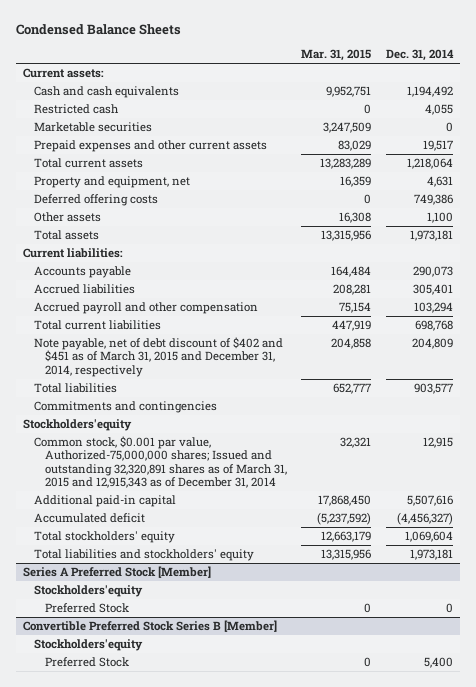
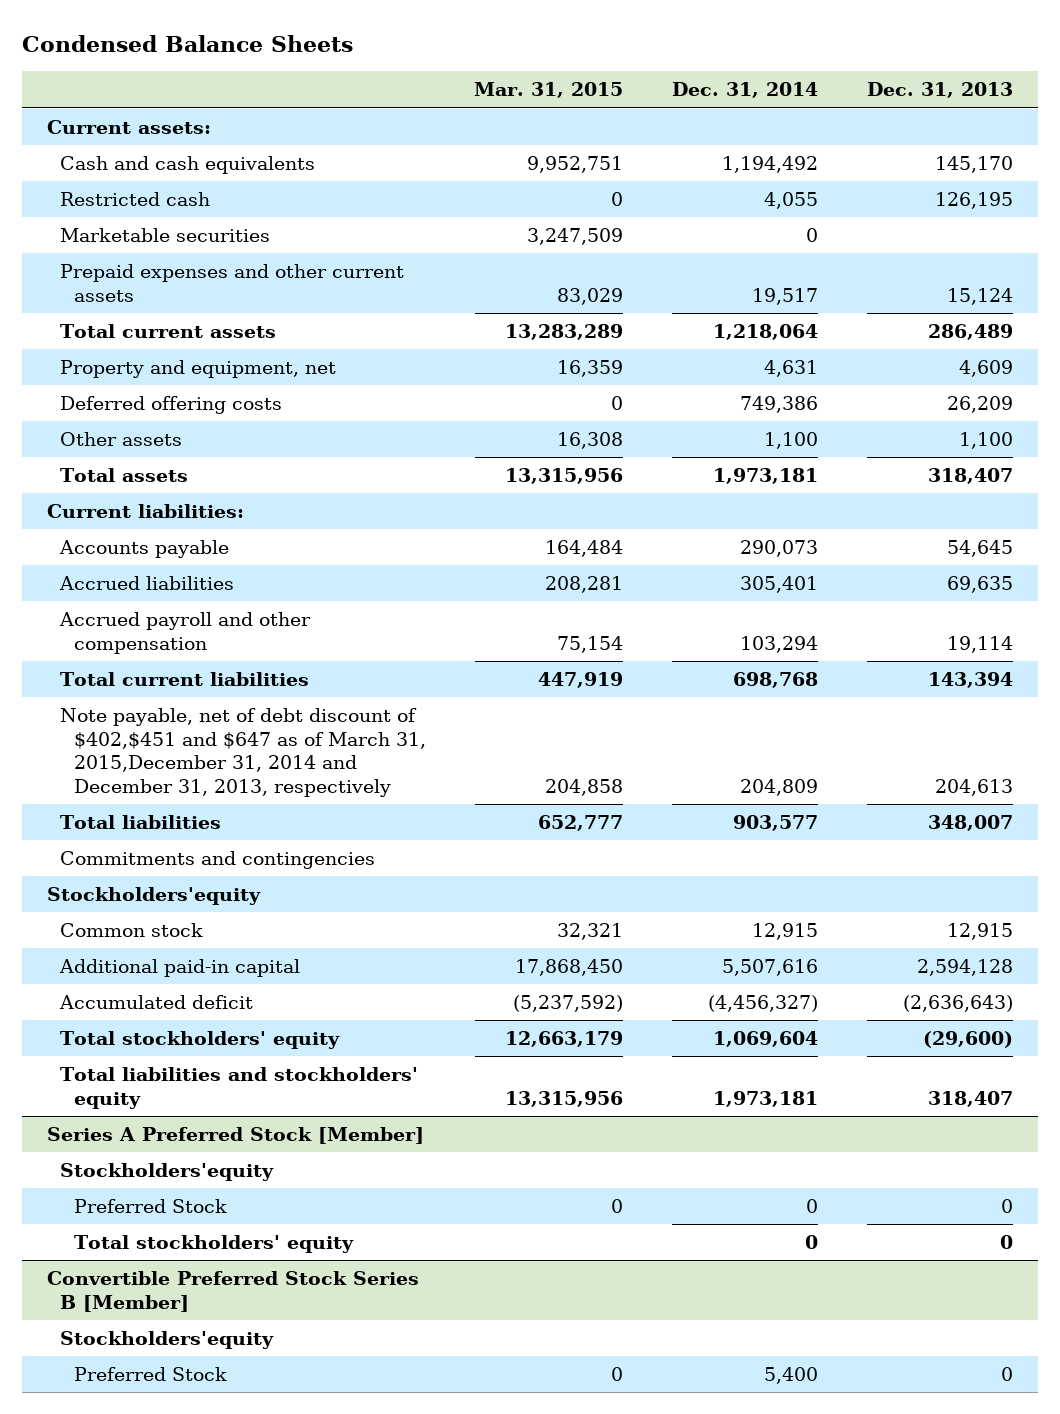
none -> [867,82,1014,99] Dec. 31, 2013
[33,337,283,377] Note payable, net of debt discount of $402 and $451 as of March 31, 2015 and December 31, 2014, respectively -> [60,708,426,797] Note payable, net of debt discount of $402,$451 and $647 as of March 31, 2015,December 31, 2014 and December 31, 2013, respectively
[33,436,287,488] Common stock, $0.001 par value, Authorized-75,000,000 shares; Issued and outstanding 32,320,891 shares as of March 31, 2015 and 12,915,343 as of December 31, 2014 -> [60,923,204,938] Common stock
none -> [73,1235,354,1254] Total stockholders' equity

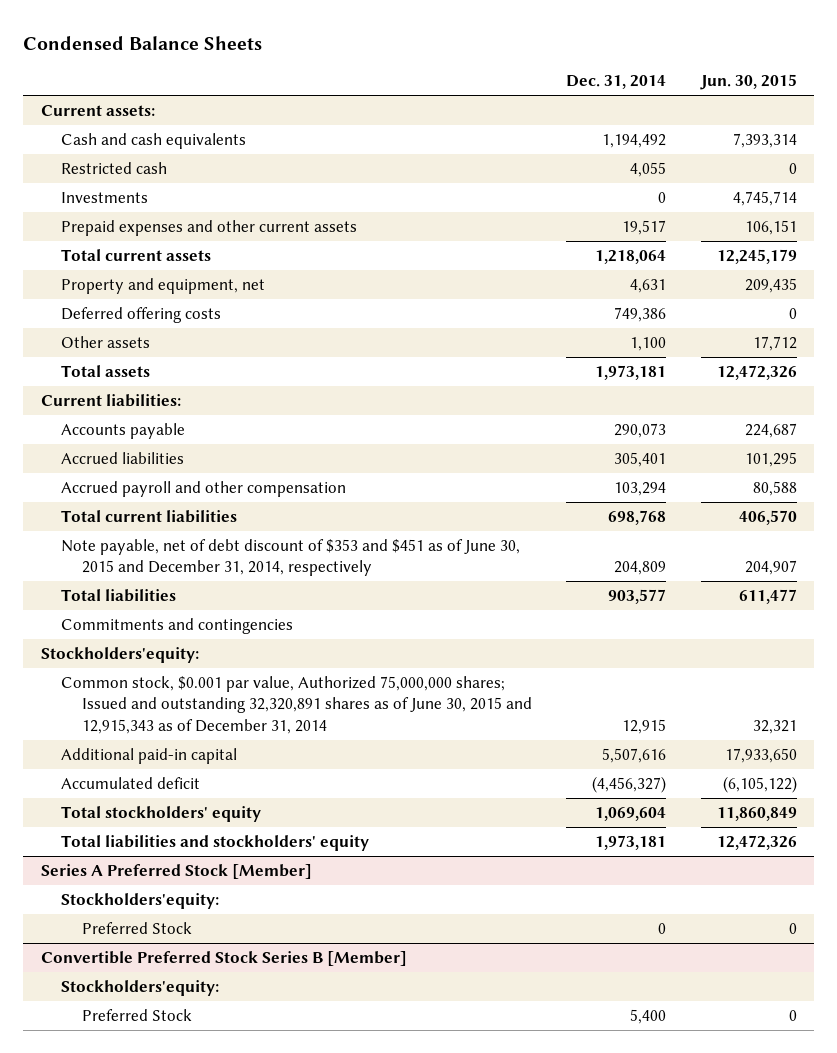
[474,82,624,99] Mar. 31, 2015 -> none
[867,82,1014,99] Dec. 31, 2013 -> none
none -> [699,74,797,91] Jun. 30, 2015
[60,228,271,243] Marketable securities -> none
none -> [61,192,149,204] Investments
[60,708,426,797] Note payable, net of debt discount of $402,$451 and $647 as of March 31, 2015,December 31, 2014 and December 31, 2013, respectively -> [61,539,521,577] Note payable, net of debt discount of $353 and $451 as of June 30, 2015 and December 31, 2014, respectively
[46,887,261,906] Stockholders'equity -> [40,647,199,664] Stockholders'equity:
[60,923,204,938] Common stock -> [61,676,533,734] Common stock, $0.001 par value, Authorized 75,000,000 shares; Issued and outstanding 32,320,891 shares as of June 30, 2015 and 12,915,343 as of December 31, 2014
[60,1163,275,1182] Stockholders'equity -> [61,893,220,910] Stockholders'equity:
[73,1235,354,1254] Total stockholders' equity -> none
[60,1331,275,1350] Stockholders'equity -> [61,980,220,997] Stockholders'equity:

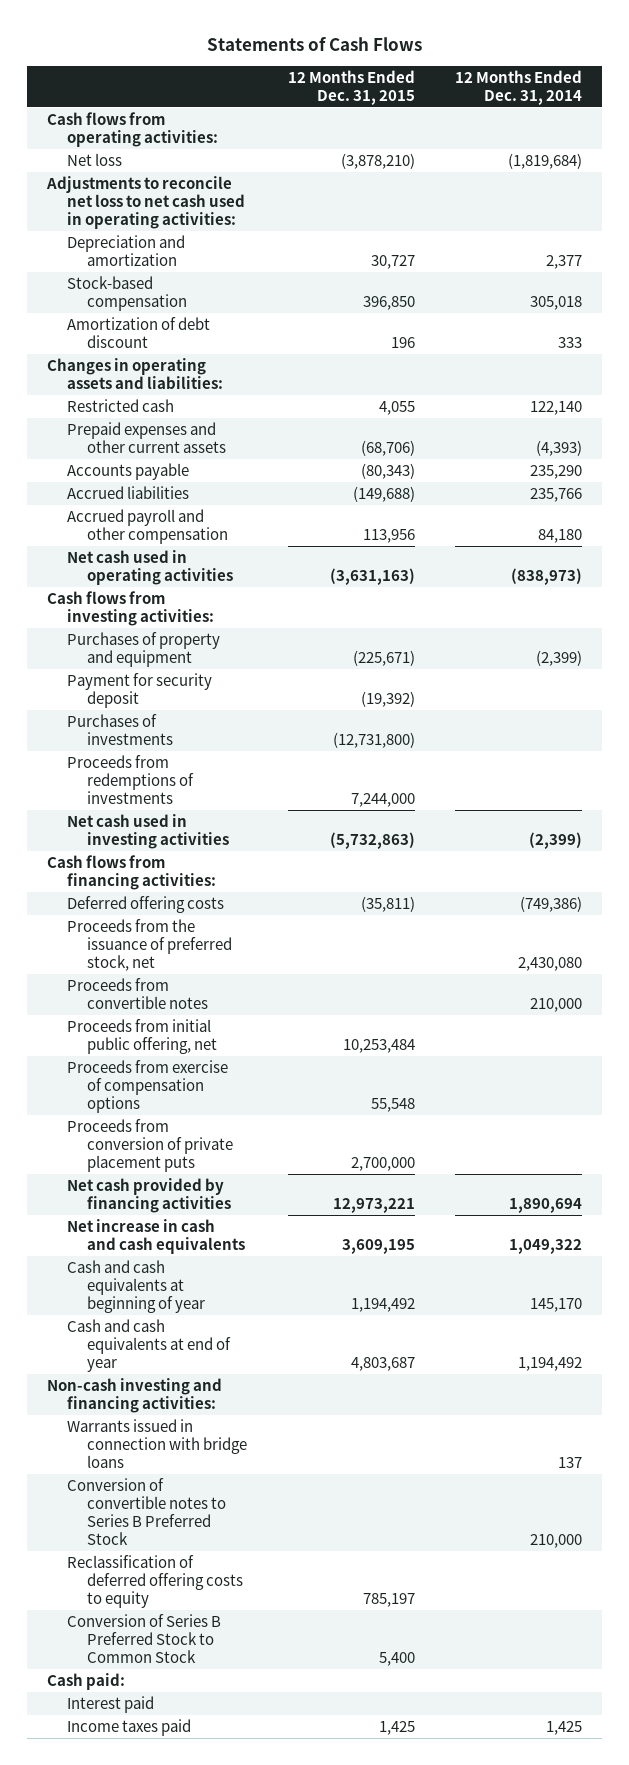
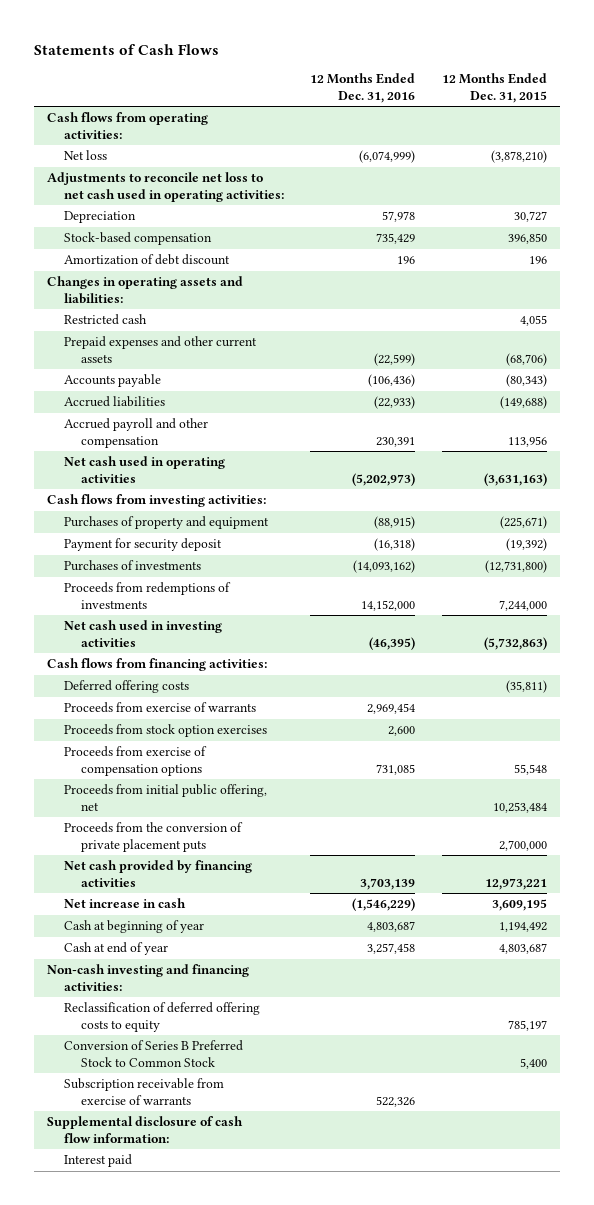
[454,69,582,105] 12 Months Ended Dec. 31, 2014 -> none
none -> [310,73,416,103] 12 Months Ended Dec. 31, 2016
[67,235,186,267] Depreciation and amortization -> [63,211,136,224] Depreciation
[67,919,233,972] Proceeds from the issuance of preferred stock, net -> none
[67,978,209,1010] Proceeds from convertible notes -> none
none -> [63,702,256,714] Proceeds from exercise of warrants
none -> [63,724,267,738] Proceeds from stock option exercises
[67,1019,218,1055] Proceeds from initial public offering, net -> [63,784,267,811] Proceeds from initial public offering, net
[67,1119,234,1173] Proceeds from conversion of private placement puts -> [63,822,243,852] Proceeds from the conversion of private placement puts
[67,1219,246,1255] Net increase in cash and cash equivalents -> [63,898,186,909] Net increase in cash
[67,1260,206,1314] Cash and cash equivalents at beginning of year -> [63,920,204,934] Cash at beginning of year
[67,1319,232,1373] Cash and cash equivalents at end of year -> [63,942,168,956] Cash at end of year
[67,1419,248,1469] Warrants issued in connection with bridge loans -> none
[67,1478,227,1546] Conversion of convertible notes to Series B Preferred Stock -> none
[47,1673,126,1691] Cash paid: -> none
none -> [63,1078,224,1105] Subscription receivable from exercise of warrants
none -> [47,1116,244,1143] Supplemental disclosure of cash flow information:
[67,1719,192,1737] Income taxes paid -> none

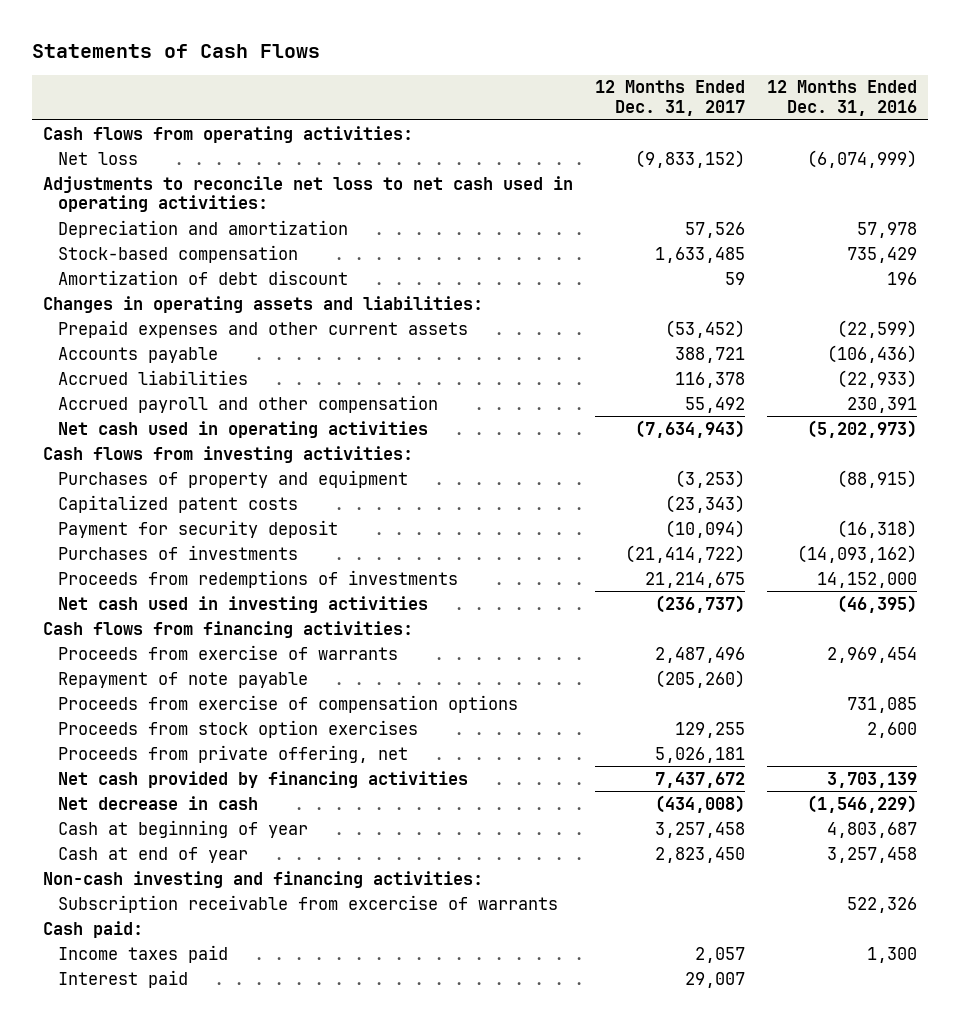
[442,73,548,103] 12 Months Ended Dec. 31, 2015 -> none
none -> [595,80,746,117] 12 Months Ended Dec. 31, 2017
[63,211,136,224] Depreciation -> [57,219,348,238] Depreciation and amortization
[63,314,147,326] Restricted cash -> none
none -> [57,494,298,513] Capitalized patent costs
[63,680,189,694] Deferred offering costs -> none
none -> [57,671,308,688] Repayment of note payable
[63,822,243,852] Proceeds from the conversion of private placement puts -> none
[63,724,267,738] Proceeds from stock option exercises -> [57,719,418,738] Proceeds from stock option exercises
[63,784,267,811] Proceeds from initial public offering, net -> [57,744,408,763] Proceeds from private offering, net
[63,898,186,909] Net increase in cash -> [57,795,258,810] Net decrease in cash
[63,1002,260,1032] Reclassification of deferred offering costs to equity -> none
[63,1040,243,1067] Conversion of Series B Preferred Stock to Common Stock -> none
[47,1116,244,1143] Supplemental disclosure of cash flow information: -> none
[63,1078,224,1105] Subscription receivable from exercise of warrants -> [57,894,558,913] Subscription receivable from excercise of warrants
none -> [42,920,143,938] Cash paid:
none -> [57,944,228,963] Income taxes paid

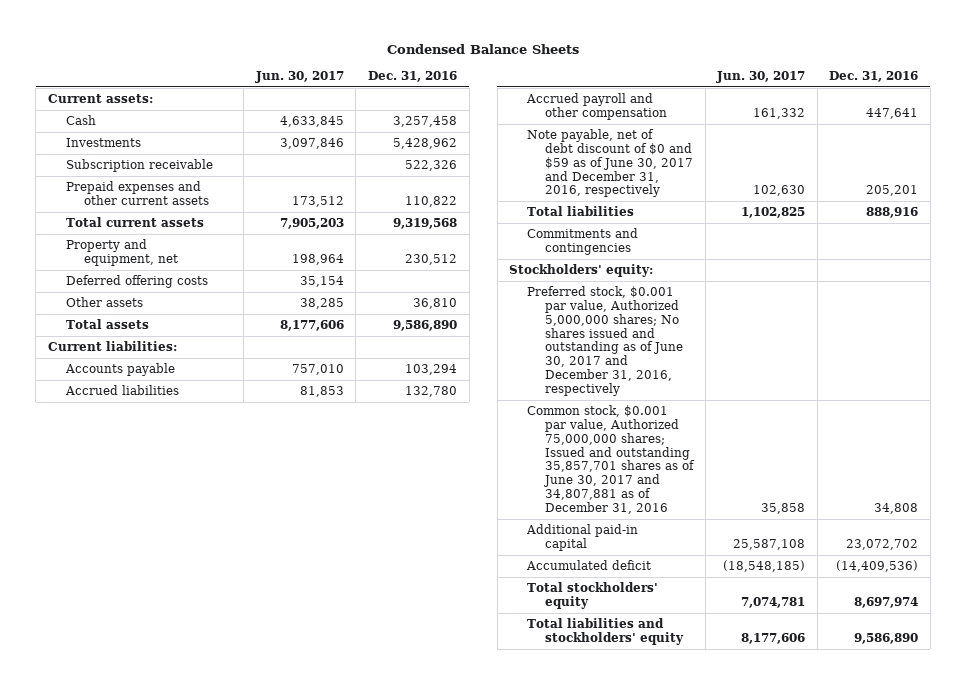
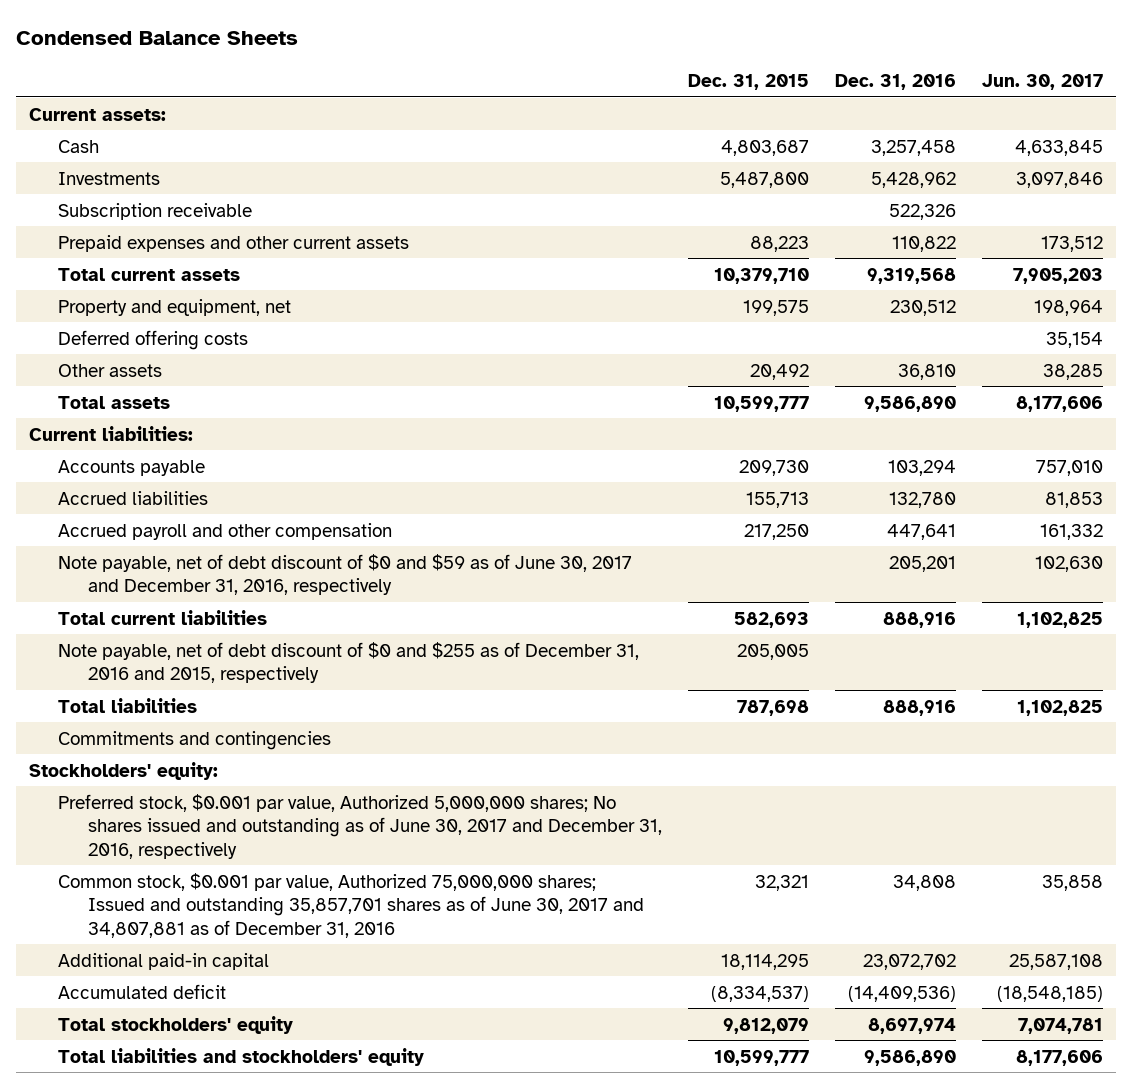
none -> [687,74,809,91] Dec. 31, 2015
none -> [58,609,268,625] Total current liabilities
none -> [58,641,640,684] Note payable, net of debt discount of $0 and $255 as of December 31, 2016 and 2015, respectively

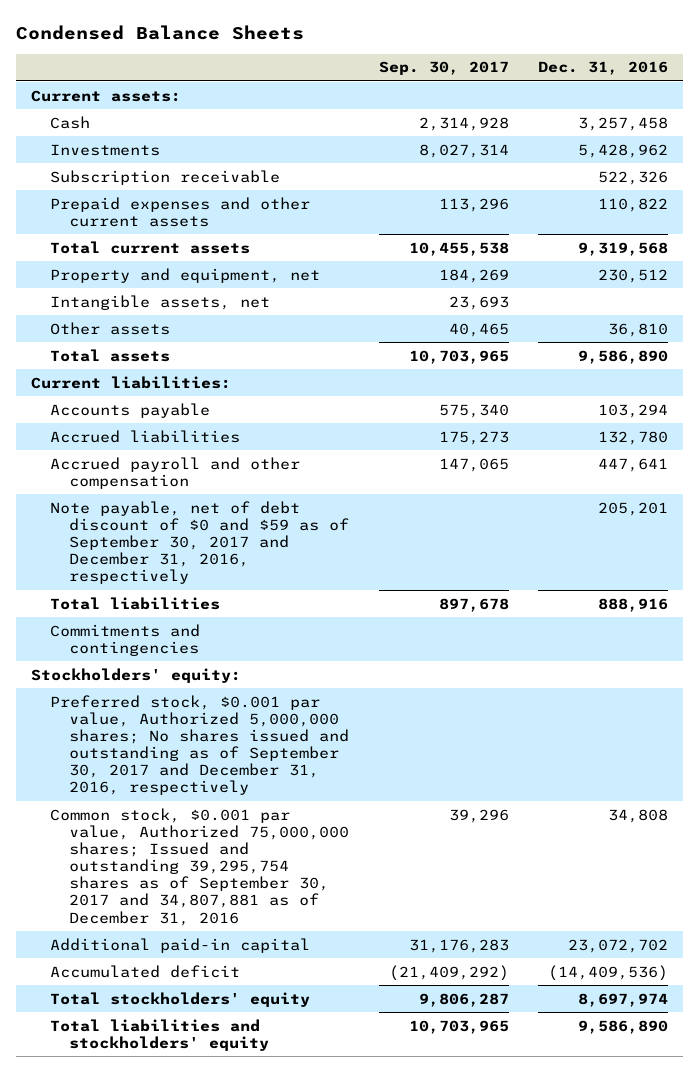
[687,74,809,91] Dec. 31, 2015 -> none
[981,74,1103,91] Jun. 30, 2017 -> none
none -> [378,61,509,76] Sep. 30, 2017
[58,329,249,350] Deferred offering costs -> none
none -> [50,294,271,310] Intangible assets, net
[58,609,268,625] Total current liabilities -> none
[58,641,640,684] Note payable, net of debt discount of $0 and $255 as of December 31, 2016 and 2015, respectively -> none
[58,553,633,596] Note payable, net of debt discount of $0 and $59 as of June 30, 2017 and December 31, 2016, respectively -> [50,500,350,585] Note payable, net of debt discount of $0 and $59 as of September 30, 2017 and December 31, 2016, respectively
[58,793,662,859] Preferred stock, $0.001 par value, Authorized 5,000,000 shares; No shares issued and outstanding as of June 30, 2017 and December 31, 2016, respectively -> [50,694,350,796] Preferred stock, $0.001 par value, Authorized 5,000,000 shares; No shares issued and outstanding as of September 30, 2017 and December 31, 2016, respectively
[58,872,644,938] Common stock, $0.001 par value, Authorized 75,000,000 shares; Issued and outstanding 35,857,701 shares as of June 30, 2017 and 34,807,881 as of December 31, 2016 -> [50,807,350,926] Common stock, $0.001 par value, Authorized 75,000,000 shares; Issued and outstanding 39,295,754 shares as of September 30, 2017 and 34,807,881 as of December 31, 2016

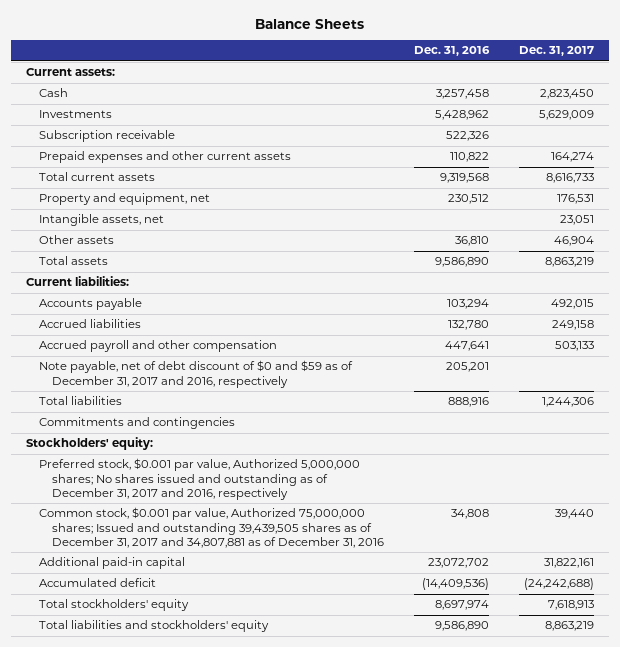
[16,25,305,41] Condensed Balance Sheets -> [254,18,364,29] Balance Sheets
[378,61,509,76] Sep. 30, 2017 -> none
none -> [519,46,595,57] Dec. 31, 2017
[50,500,350,585] Note payable, net of debt discount of $0 and $59 as of September 30, 2017 and December 31, 2016, respectively -> [38,360,353,388] Note payable, net of debt discount of $0 and $59 as of December 31, 2017 and 2016, respectively
[50,694,350,796] Preferred stock, $0.001 par value, Authorized 5,000,000 shares; No shares issued and outstanding as of September 30, 2017 and December 31, 2016, respectively -> [38,458,360,500] Preferred stock, $0.001 par value, Authorized 5,000,000 shares; No shares issued and outstanding as of December 31, 2017 and 2016, respectively
[50,807,350,926] Common stock, $0.001 par value, Authorized 75,000,000 shares; Issued and outstanding 39,295,754 shares as of September 30, 2017 and 34,807,881 as of December 31, 2016 -> [38,507,385,548] Common stock, $0.001 par value, Authorized 75,000,000 shares; Issued and outstanding 39,439,505 shares as of December 31, 2017 and 34,807,881 as of December 31, 2016

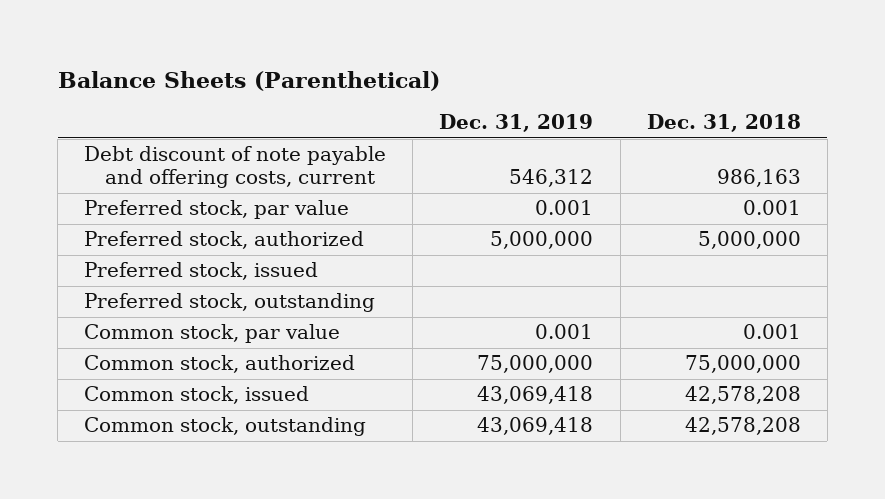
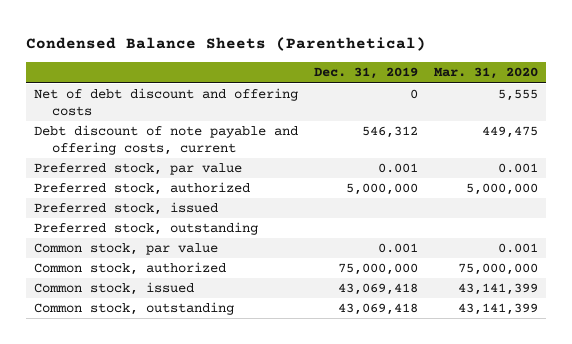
[57,70,440,91] Balance Sheets (Parenthetical) -> [26,37,427,52] Condensed Balance Sheets (Parenthetical)
[646,114,801,133] Dec. 31, 2018 -> none
none -> [433,67,538,80] Mar. 31, 2020
none -> [34,88,299,116] Net of debt discount and offering costs

